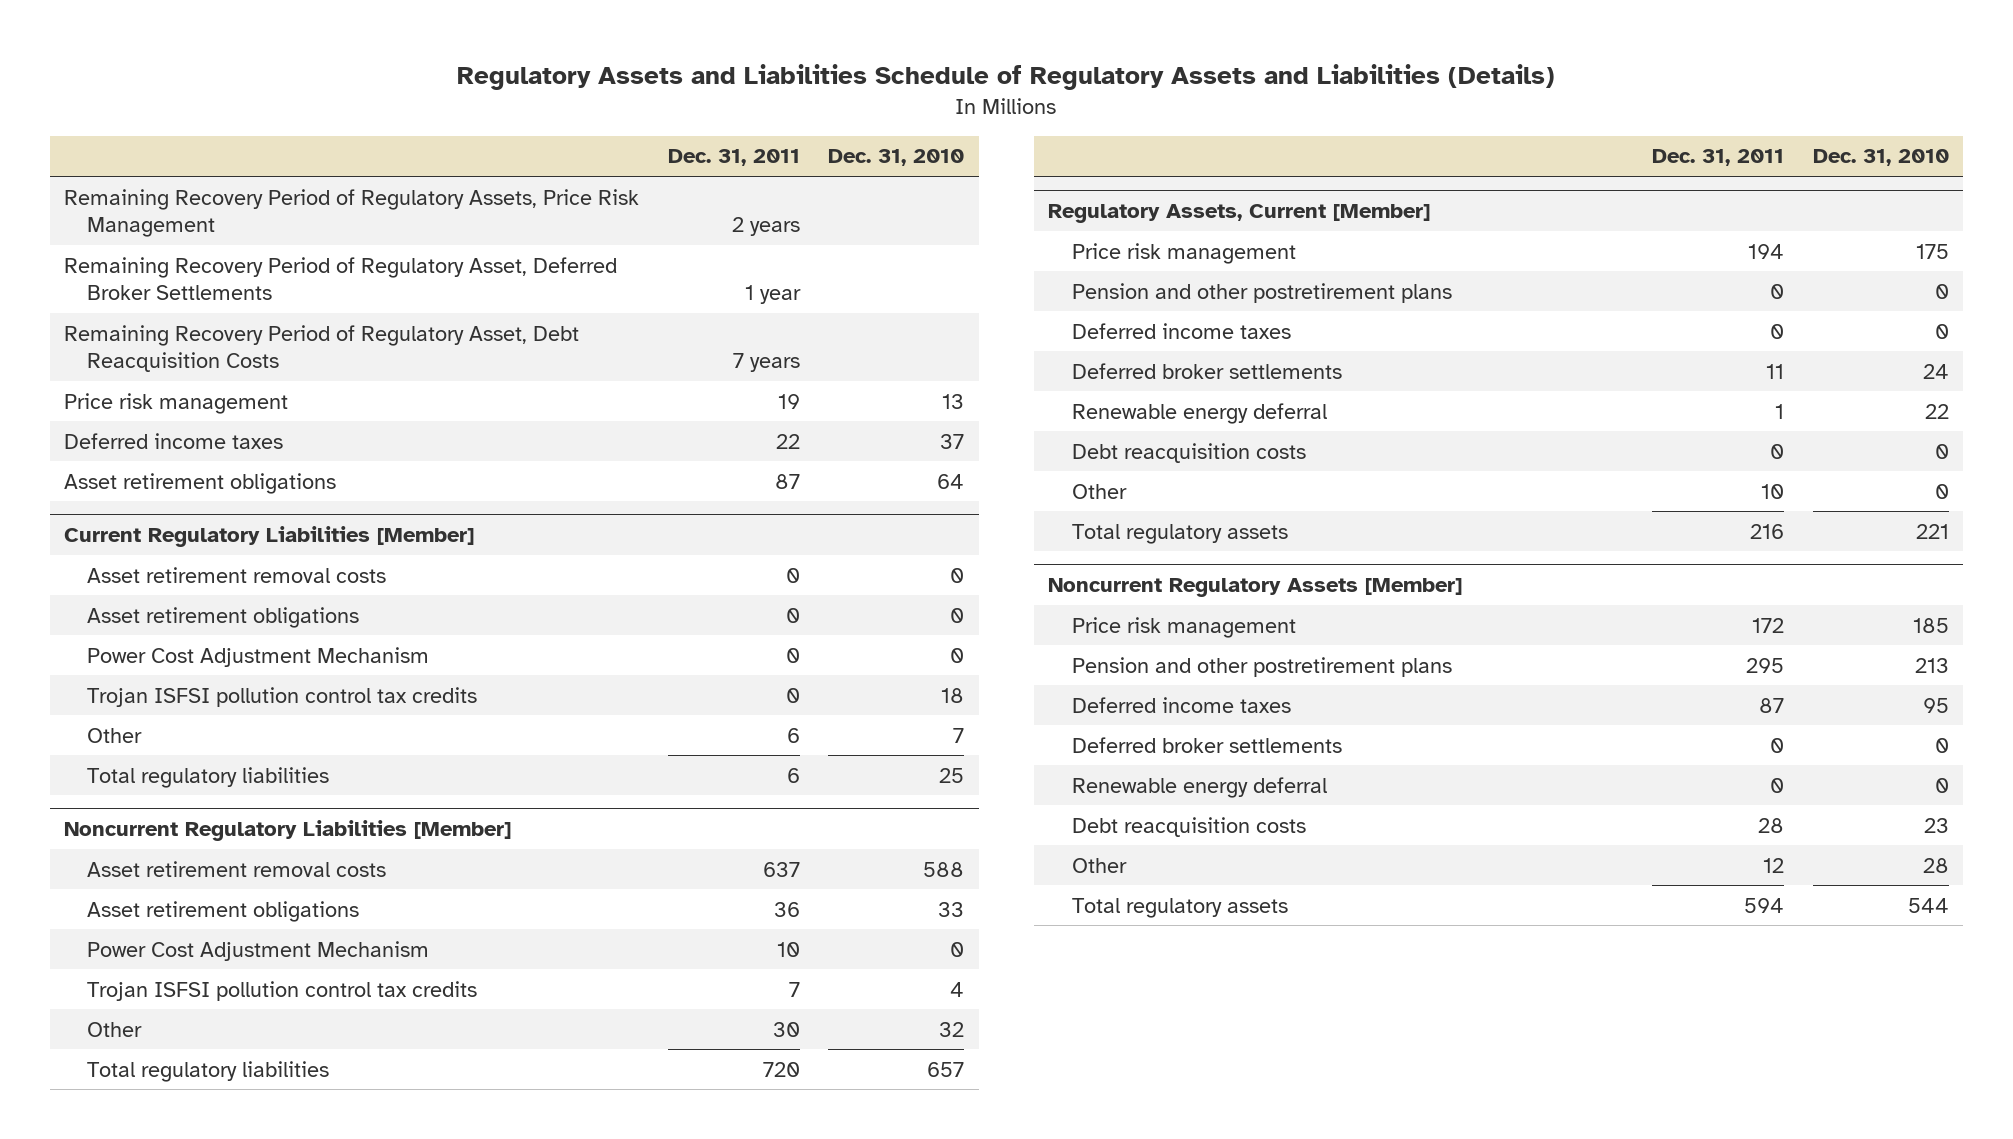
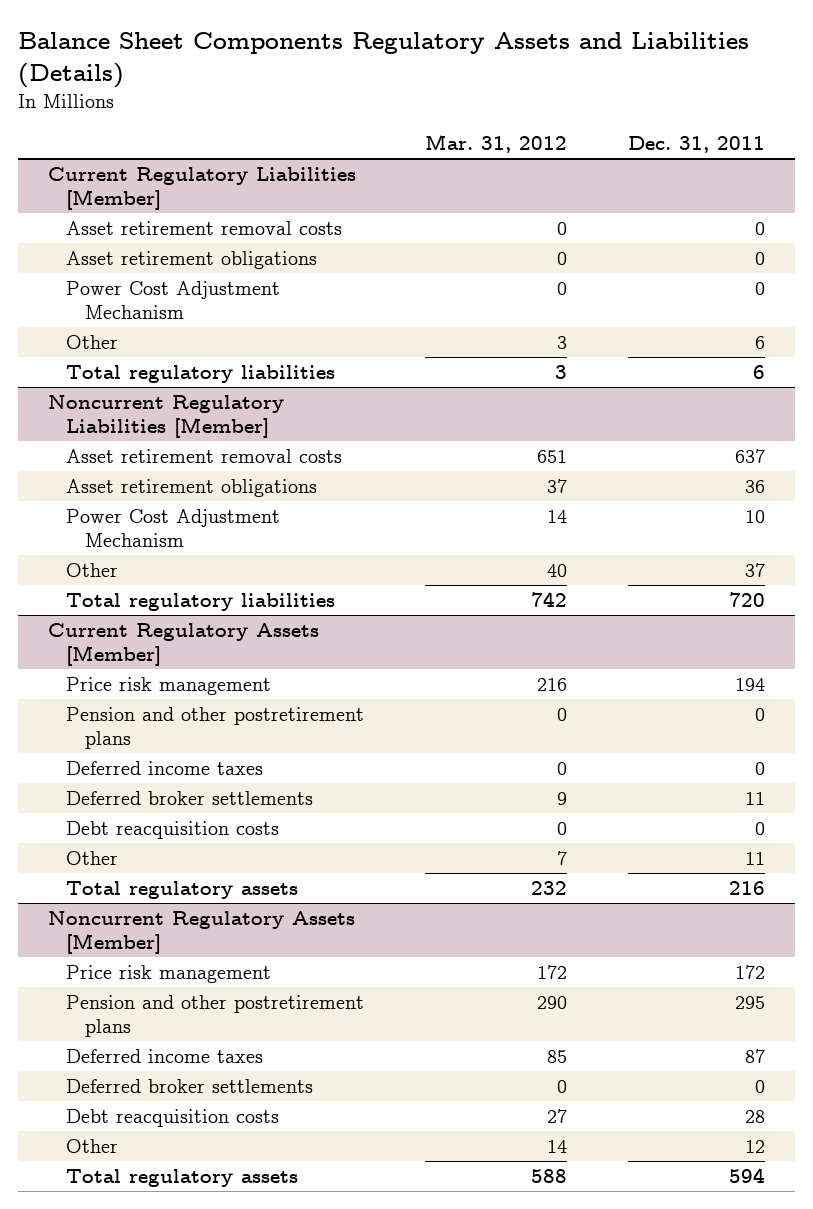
[457,63,1556,90] Regulatory Assets and Liabilities Schedule of Regulatory Assets and Liabilities (Details) -> [17,32,749,88] Balance Sheet Components Regulatory Assets and Liabilities (Details)
[828,149,965,167] Dec. 31, 2010 -> none
none -> [424,134,567,154] Mar. 31, 2012
[63,188,639,238] Remaining Recovery Period of Regulatory Assets, Price Risk Management -> none
[63,256,617,301] Remaining Recovery Period of Regulatory Asset, Deferred Broker Settlements -> none
[63,324,579,373] Remaining Recovery Period of Regulatory Asset, Debt Reacquisition Costs -> none
[63,392,288,414] Price risk management -> none
[63,432,283,449] Deferred income taxes -> none
[63,472,336,494] Asset retirement obligations -> none
[87,686,478,707] Trojan ISFSI pollution control tax credits -> none
[87,980,478,1001] Trojan ISFSI pollution control tax credits -> none
[772,1021,800,1037] 30 -> [744,563,765,578] 37
[1048,204,1431,224] Regulatory Assets, Current [Member] -> [48,623,320,667] Current Regulatory Assets [Member]
[1071,402,1327,424] Renewable energy deferral -> none
[1760,483,1784,499] 10 -> [744,852,765,866] 11
[1071,776,1327,798] Renewable energy deferral -> none

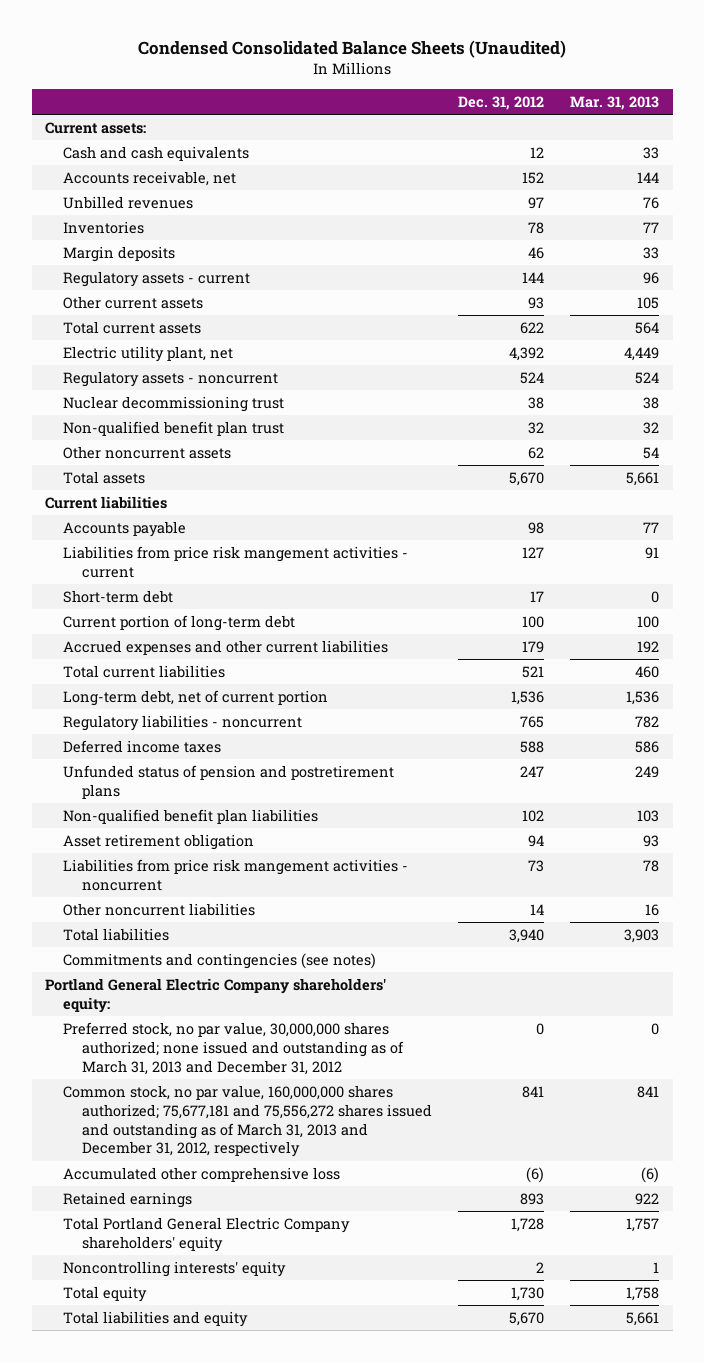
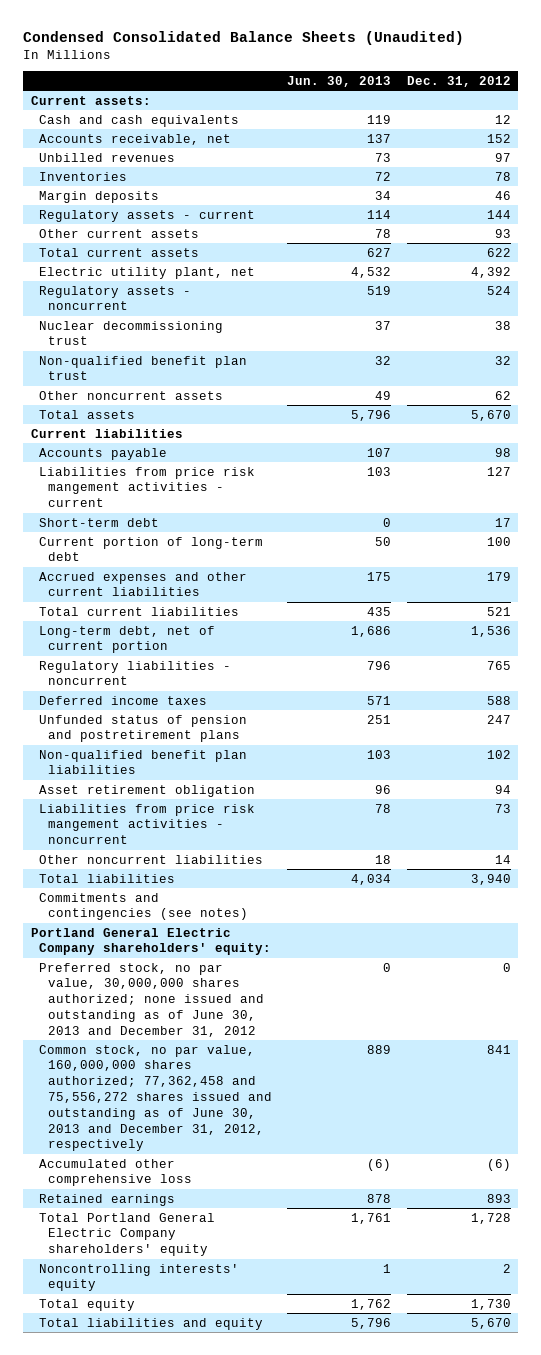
[570,95,660,110] Mar. 31, 2013 -> none
none -> [287,75,392,87] Jun. 30, 2013
[63,1022,405,1075] Preferred stock, no par value, 30,000,000 shares authorized; none issued and outstanding as of March 31, 2013 and December 31, 2012 -> [39,962,265,1037] Preferred stock, no par value, 30,000,000 shares authorized; none issued and outstanding as of June 30, 2013 and December 31, 2012
[63,1085,433,1158] Common stock, no par value, 160,000,000 shares authorized; 75,677,181 and 75,556,272 shares issued and outstanding as of March 31, 2013 and December 31, 2012, respectively -> [39,1044,273,1152] Common stock, no par value, 160,000,000 shares authorized; 77,362,458 and 75,556,272 shares issued and outstanding as of June 30, 2013 and December 31, 2012, respectively

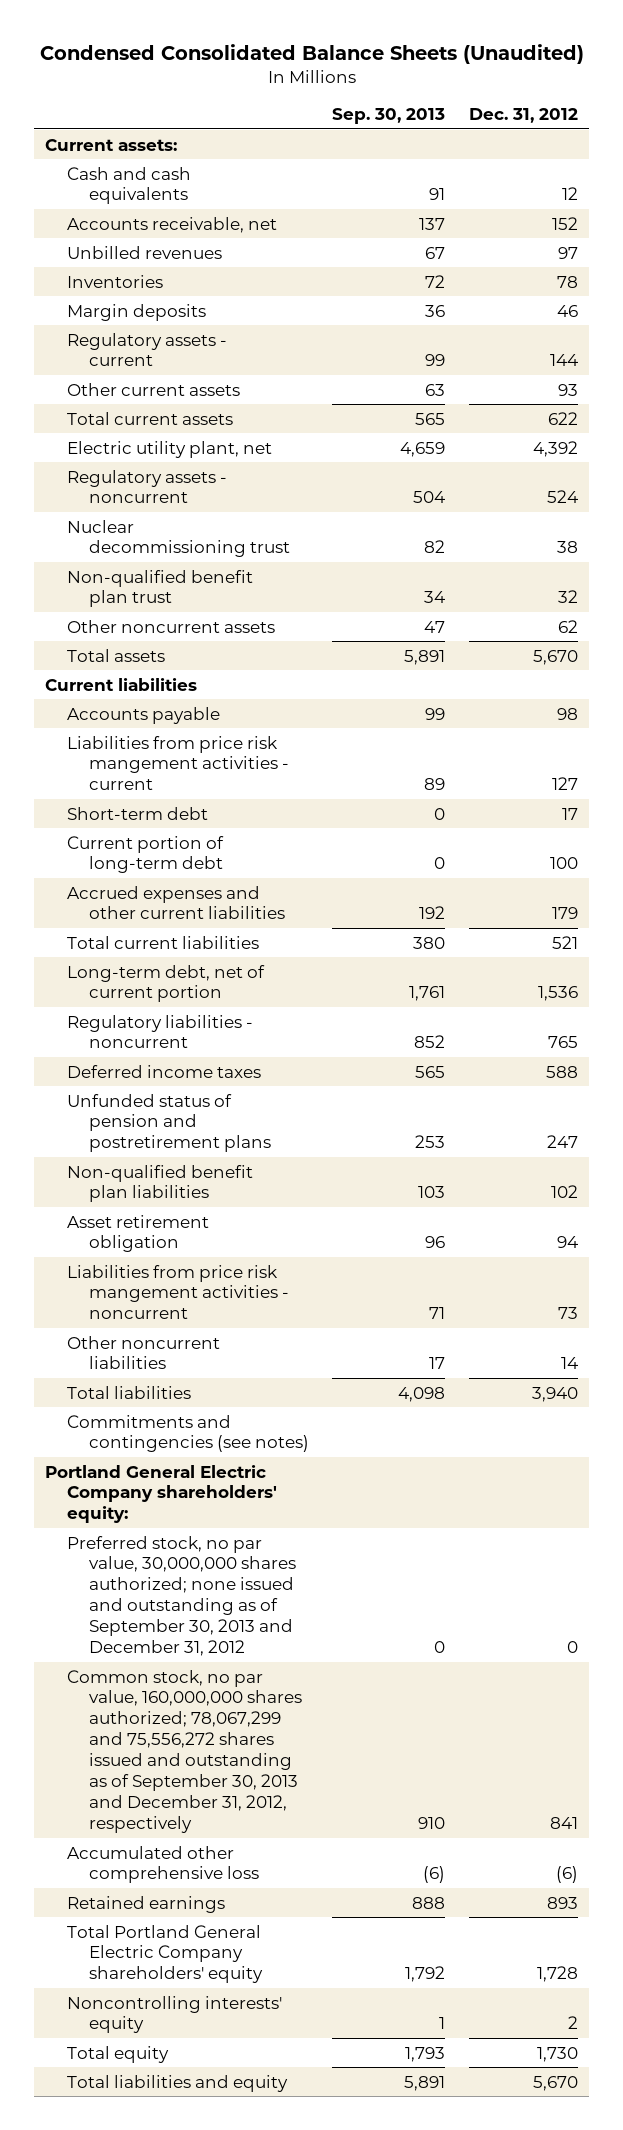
[287,75,392,87] Jun. 30, 2013 -> none
none -> [332,107,446,124] Sep. 30, 2013
[39,962,265,1037] Preferred stock, no par value, 30,000,000 shares authorized; none issued and outstanding as of June 30, 2013 and December 31, 2012 -> [67,1535,297,1657] Preferred stock, no par value, 30,000,000 shares authorized; none issued and outstanding as of September 30, 2013 and December 31, 2012
[39,1044,273,1152] Common stock, no par value, 160,000,000 shares authorized; 77,362,458 and 75,556,272 shares issued and outstanding as of June 30, 2013 and December 31, 2012, respectively -> [67,1669,303,1833] Common stock, no par value, 160,000,000 shares authorized; 78,067,299 and 75,556,272 shares issued and outstanding as of September 30, 2013 and December 31, 2012, respectively

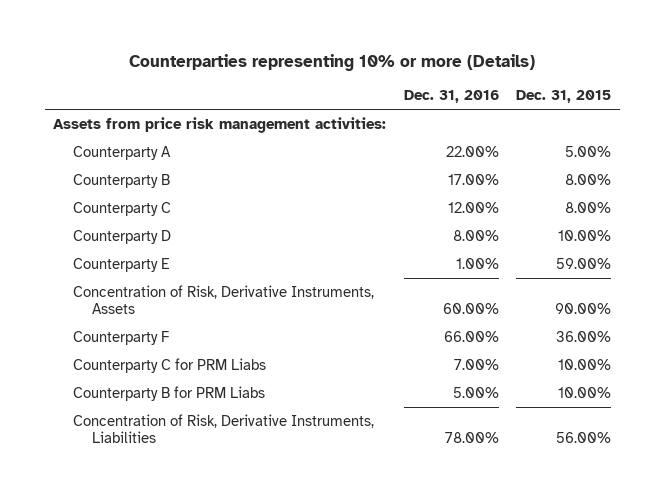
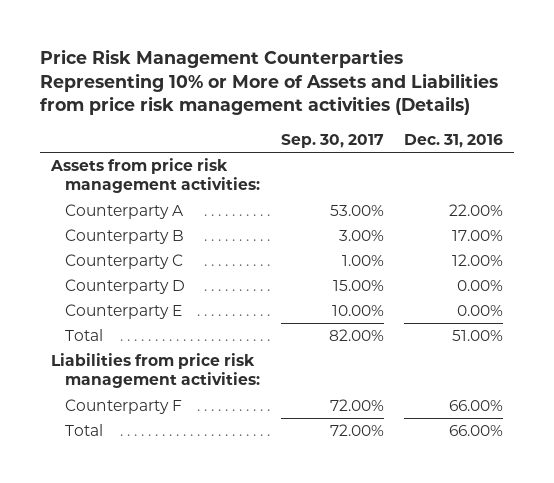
[129,53,536,71] Counterparties representing 10% or more (Details) -> [40,49,499,116] Price Risk Management Counterparties Representing 10% or More of Assets and Liabilities from price risk management activities (Details)
[515,90,611,104] Dec. 31, 2015 -> none
none -> [280,133,384,148] Sep. 30, 2017
[72,284,374,314] Concentration of Risk, Derivative Instruments, Assets -> none
[452,229,499,241] 8.00% -> [457,280,504,292] 0.00%
[455,257,499,269] 1.00% -> [457,305,504,317] 0.00%
none -> [64,329,103,342] Total
none -> [50,353,260,389] Liabilities from price risk management activities:
[72,357,266,373] Counterparty C for PRM Liabs -> none
[72,385,265,401] Counterparty B for PRM Liabs -> none
[72,413,374,443] Concentration of Risk, Derivative Instruments, Liabilities -> none
none -> [64,424,103,437] Total

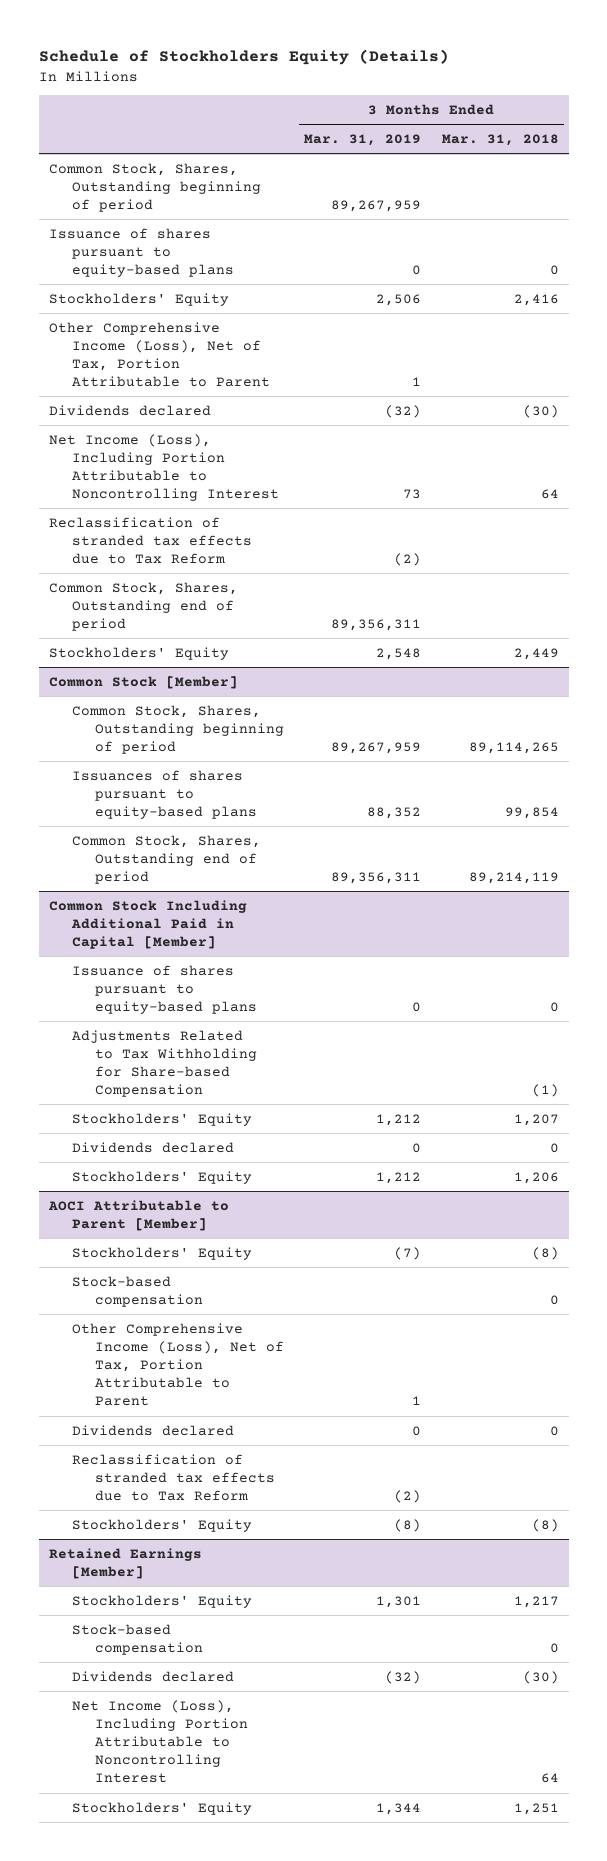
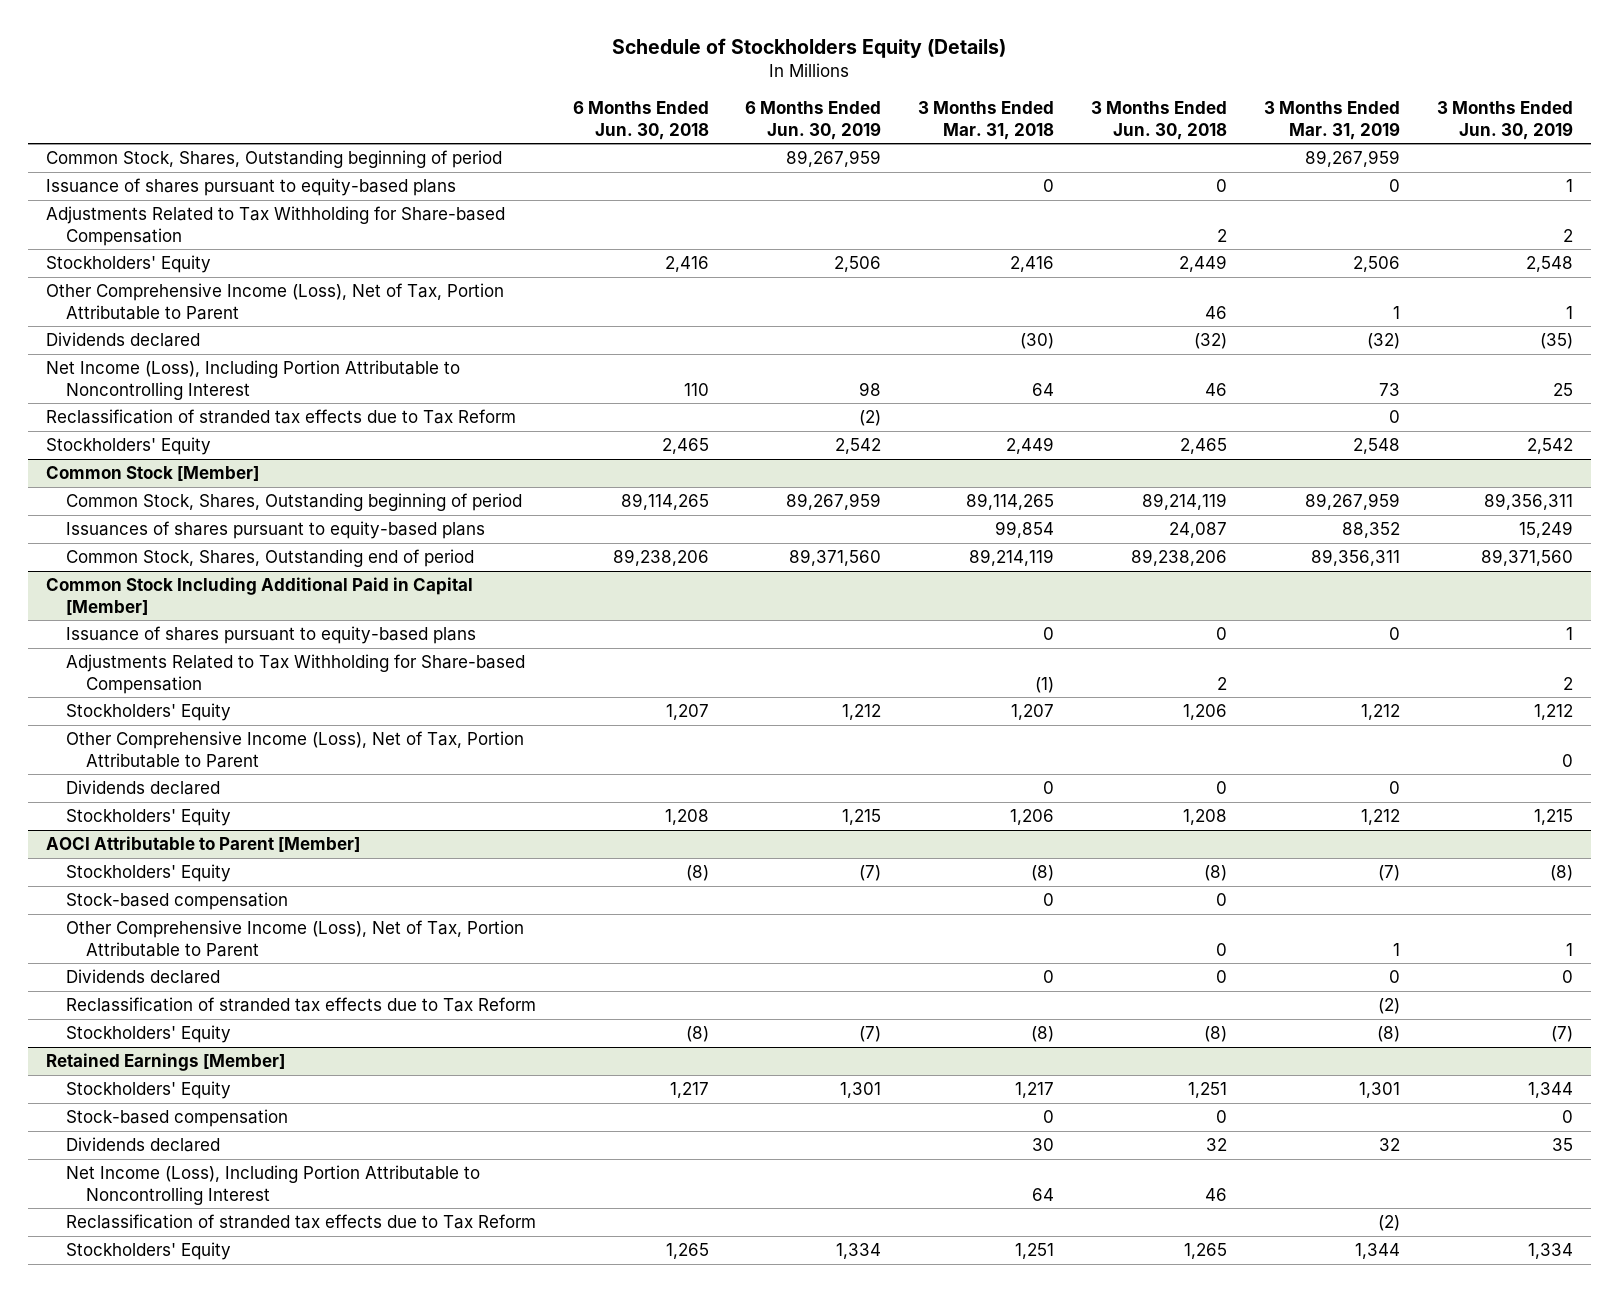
none -> [572,101,709,140] 6 Months Ended Jun. 30, 2018
none -> [745,101,882,140] 6 Months Ended Jun. 30, 2019
none -> [1091,101,1228,140] 3 Months Ended Jun. 30, 2018
none -> [1436,101,1573,140] 3 Months Ended Jun. 30, 2019
none -> [46,206,506,246] Adjustments Related to Tax Withholding for Share-based Compensation
[48,581,238,631] Common Stock, Shares, Outstanding end of period -> none
[394,552,422,566] (2) -> [1388,410,1400,424] 0
none -> [65,731,524,768] Other Comprehensive Income (Loss), Net of Tax, Portion Attributable to Parent
[385,1670,422,1684] (32) -> [1378,1138,1400,1152] 32
[522,1670,559,1684] (30) -> [1032,1138,1055,1152] 30
none -> [65,1214,536,1230] Reclassification of stranded tax effects due to Tax Reform

